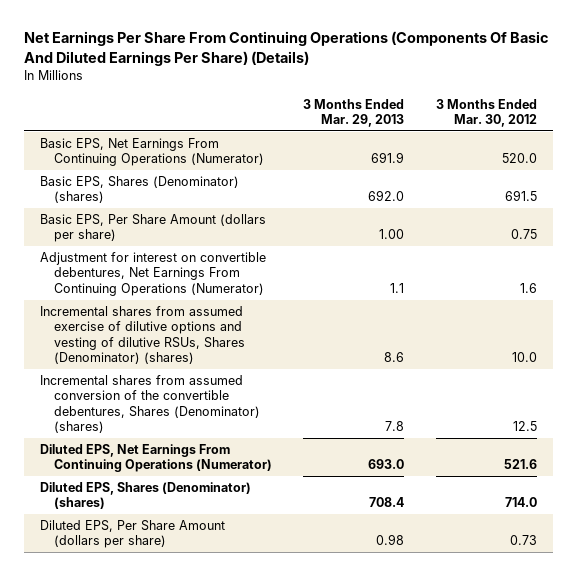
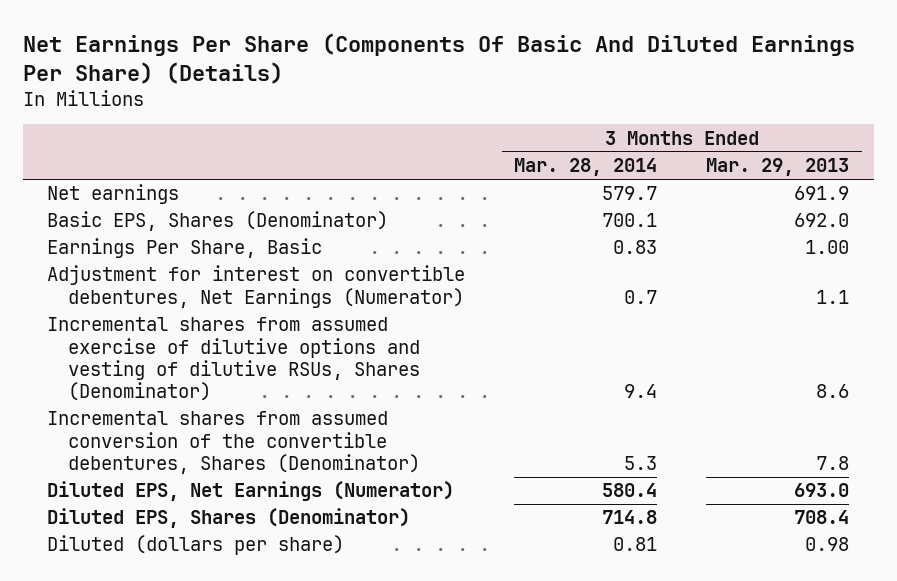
[23,31,549,67] Net Earnings Per Share From Continuing Operations (Components Of Basic And Diluted Earnings Per Share) (Details) -> [22,32,855,84] Net Earnings Per Share (Components Of Basic And Diluted Earnings Per Share) (Details)
[436,98,538,128] 3 Months Ended Mar. 30, 2012 -> none
none -> [514,158,658,177] Mar. 28, 2014
[39,214,266,243] Basic EPS, Per Share Amount (dollars per share) -> none
[39,138,264,167] Basic EPS, Net Earnings From Continuing Operations (Numerator) -> [47,184,180,205] Net earnings
[39,176,239,204] Basic EPS, Shares (Denominator) (shares) -> [47,211,389,232] Basic EPS, Shares (Denominator)
none -> [47,238,323,259] Earnings Per Share, Basic
[39,252,266,296] Adjustment for interest on convertible debentures, Net Earnings From Continuing Operations (Numerator) -> [47,265,466,308] Adjustment for interest on convertible debentures, Net Earnings (Numerator)
[39,306,245,364] Incremental shares from assumed exercise of dilutive options and vesting of dilutive RSUs, Shares (Denominator) (shares) -> [47,317,421,402] Incremental shares from assumed exercise of dilutive options and vesting of dilutive RSUs, Shares (Denominator)
[39,375,260,433] Incremental shares from assumed conversion of the convertible debentures, Shares (Denominator) (shares) -> [47,411,421,475] Incremental shares from assumed conversion of the convertible debentures, Shares (Denominator)
[39,444,272,473] Diluted EPS, Net Earnings From Continuing Operations (Numerator) -> [47,481,455,502] Diluted EPS, Net Earnings (Numerator)
[39,482,251,510] Diluted EPS, Shares (Denominator) (shares) -> [47,508,411,529] Diluted EPS, Shares (Denominator)
[39,520,225,549] Diluted EPS, Per Share Amount (dollars per share) -> [47,535,345,556] Diluted (dollars per share)

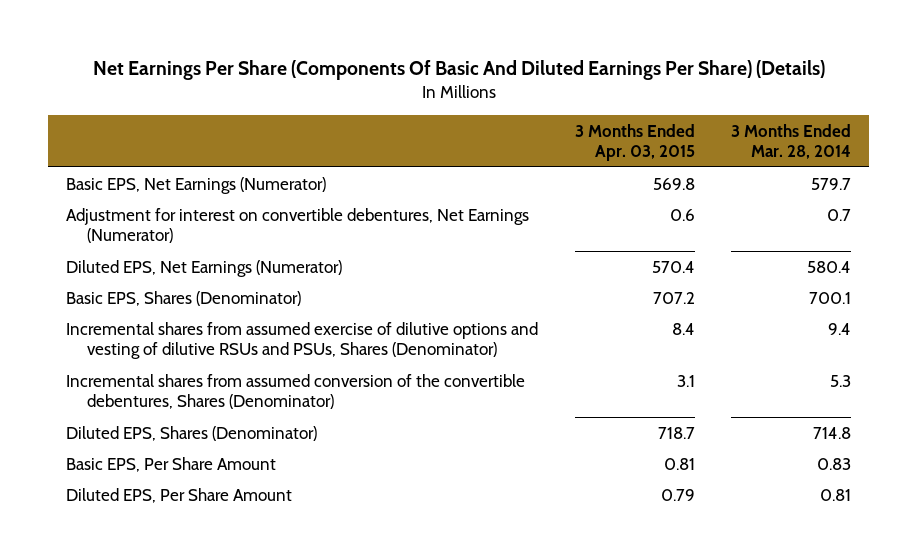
[706,158,850,177] Mar. 29, 2013 -> none
none -> [574,123,695,162] 3 Months Ended Apr. 03, 2015
[47,238,323,259] Earnings Per Share, Basic -> none
[47,184,180,205] Net earnings -> [66,176,327,194] Basic EPS, Net Earnings (Numerator)
[47,317,421,402] Incremental shares from assumed exercise of dilutive options and vesting of dilutive RSUs, Shares (Denominator) -> none
[47,211,389,232] Basic EPS, Shares (Denominator) -> [66,290,302,306] Basic EPS, Shares (Denominator)
none -> [66,321,539,360] Incremental shares from assumed exercise of dilutive options and vesting of dilutive RSUs and PSUs, Shares (Denominator)
[47,411,421,475] Incremental shares from assumed conversion of the convertible debentures, Shares (Denominator) -> [66,373,526,410] Incremental shares from assumed conversion of the convertible debentures, Shares (Denominator)
none -> [66,456,277,472] Basic EPS, Per Share Amount
[47,535,345,556] Diluted (dollars per share) -> [66,487,293,503] Diluted EPS, Per Share Amount

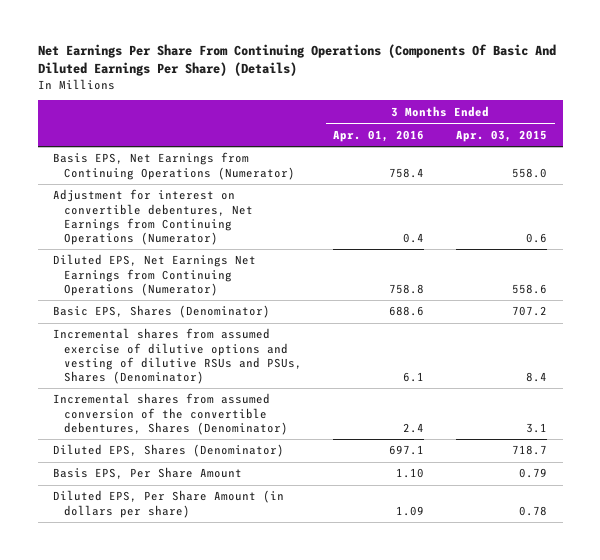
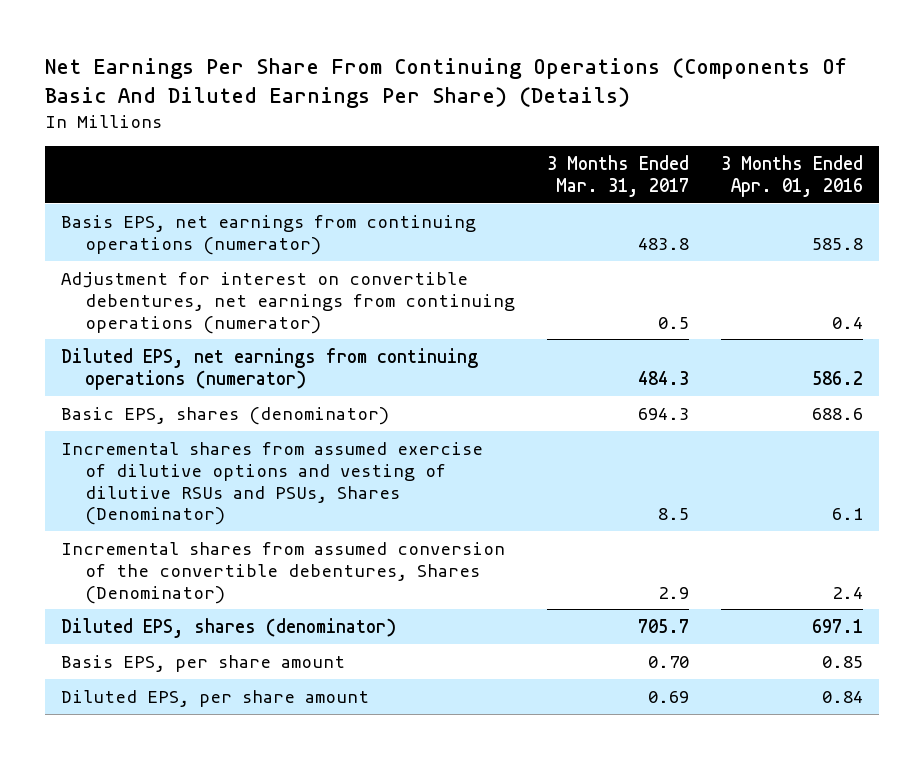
[455,129,547,142] Apr. 03, 2015 -> none
none -> [546,155,689,197] 3 Months Ended Mar. 31, 2017
[53,152,295,180] Basis EPS, Net Earnings from Continuing Operations (Numerator) -> [60,214,476,255] Basis EPS, net earnings from continuing operations (numerator)
[389,167,425,178] 758.4 -> [811,237,863,250] 585.8
[53,189,253,246] Adjustment for interest on convertible debentures, Net Earnings from Continuing Operations (Numerator) -> [60,271,516,334] Adjustment for interest on convertible debentures, net earnings from continuing operations (numerator)
[53,254,257,296] Diluted EPS, Net Earnings Net Earnings from Continuing Operations (Numerator) -> [60,347,478,390] Diluted EPS, net earnings from continuing operations (numerator)
[389,283,425,294] 758.8 -> [811,370,863,385] 586.2
[53,305,271,319] Basic EPS, Shares (Denominator) -> [60,406,389,425] Basic EPS, shares (denominator)
[53,444,285,458] Diluted EPS, Shares (Denominator) -> [60,617,396,638] Diluted EPS, shares (denominator)
[53,467,243,480] Basis EPS, Per Share Amount -> [60,654,345,672] Basis EPS, per share amount
[396,468,425,479] 1.10 -> [821,655,863,668] 0.85
[53,490,285,518] Diluted EPS, Per Share Amount (in dollars per share) -> [60,689,369,707] Diluted EPS, per share amount
[396,505,425,516] 1.09 -> [821,690,863,703] 0.84

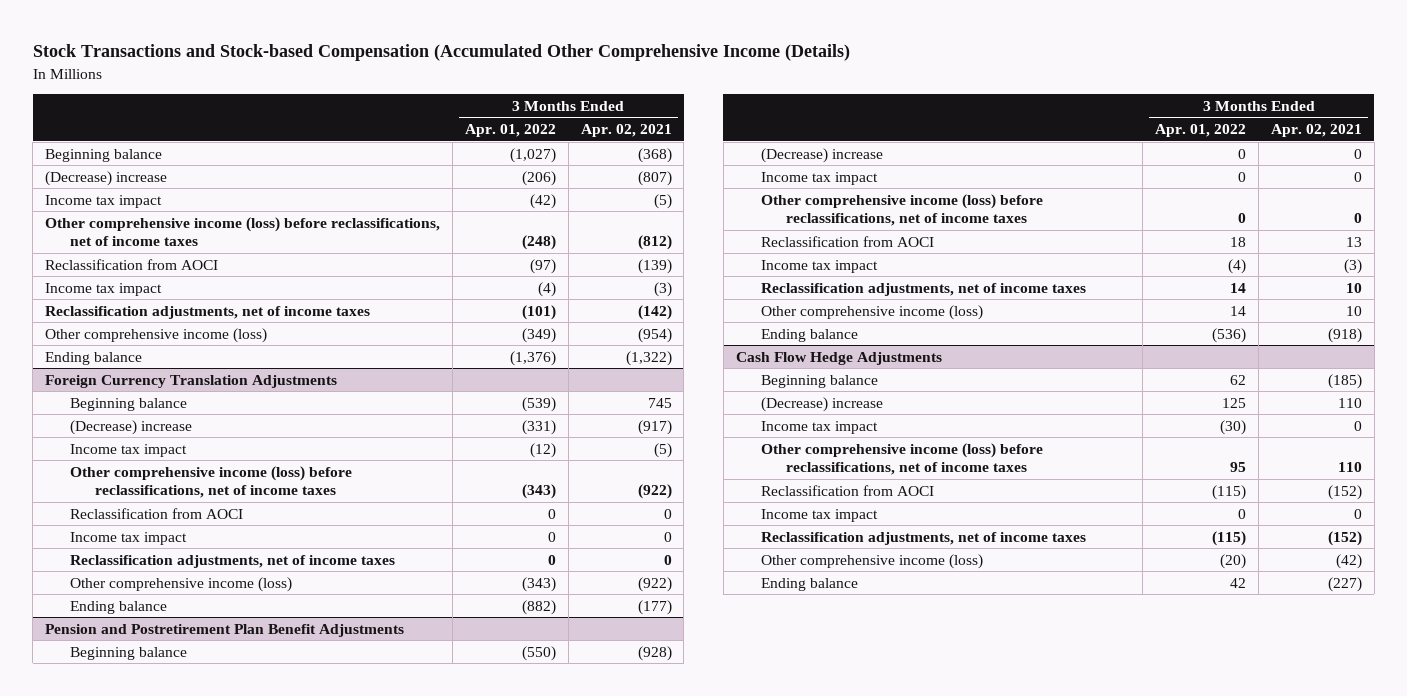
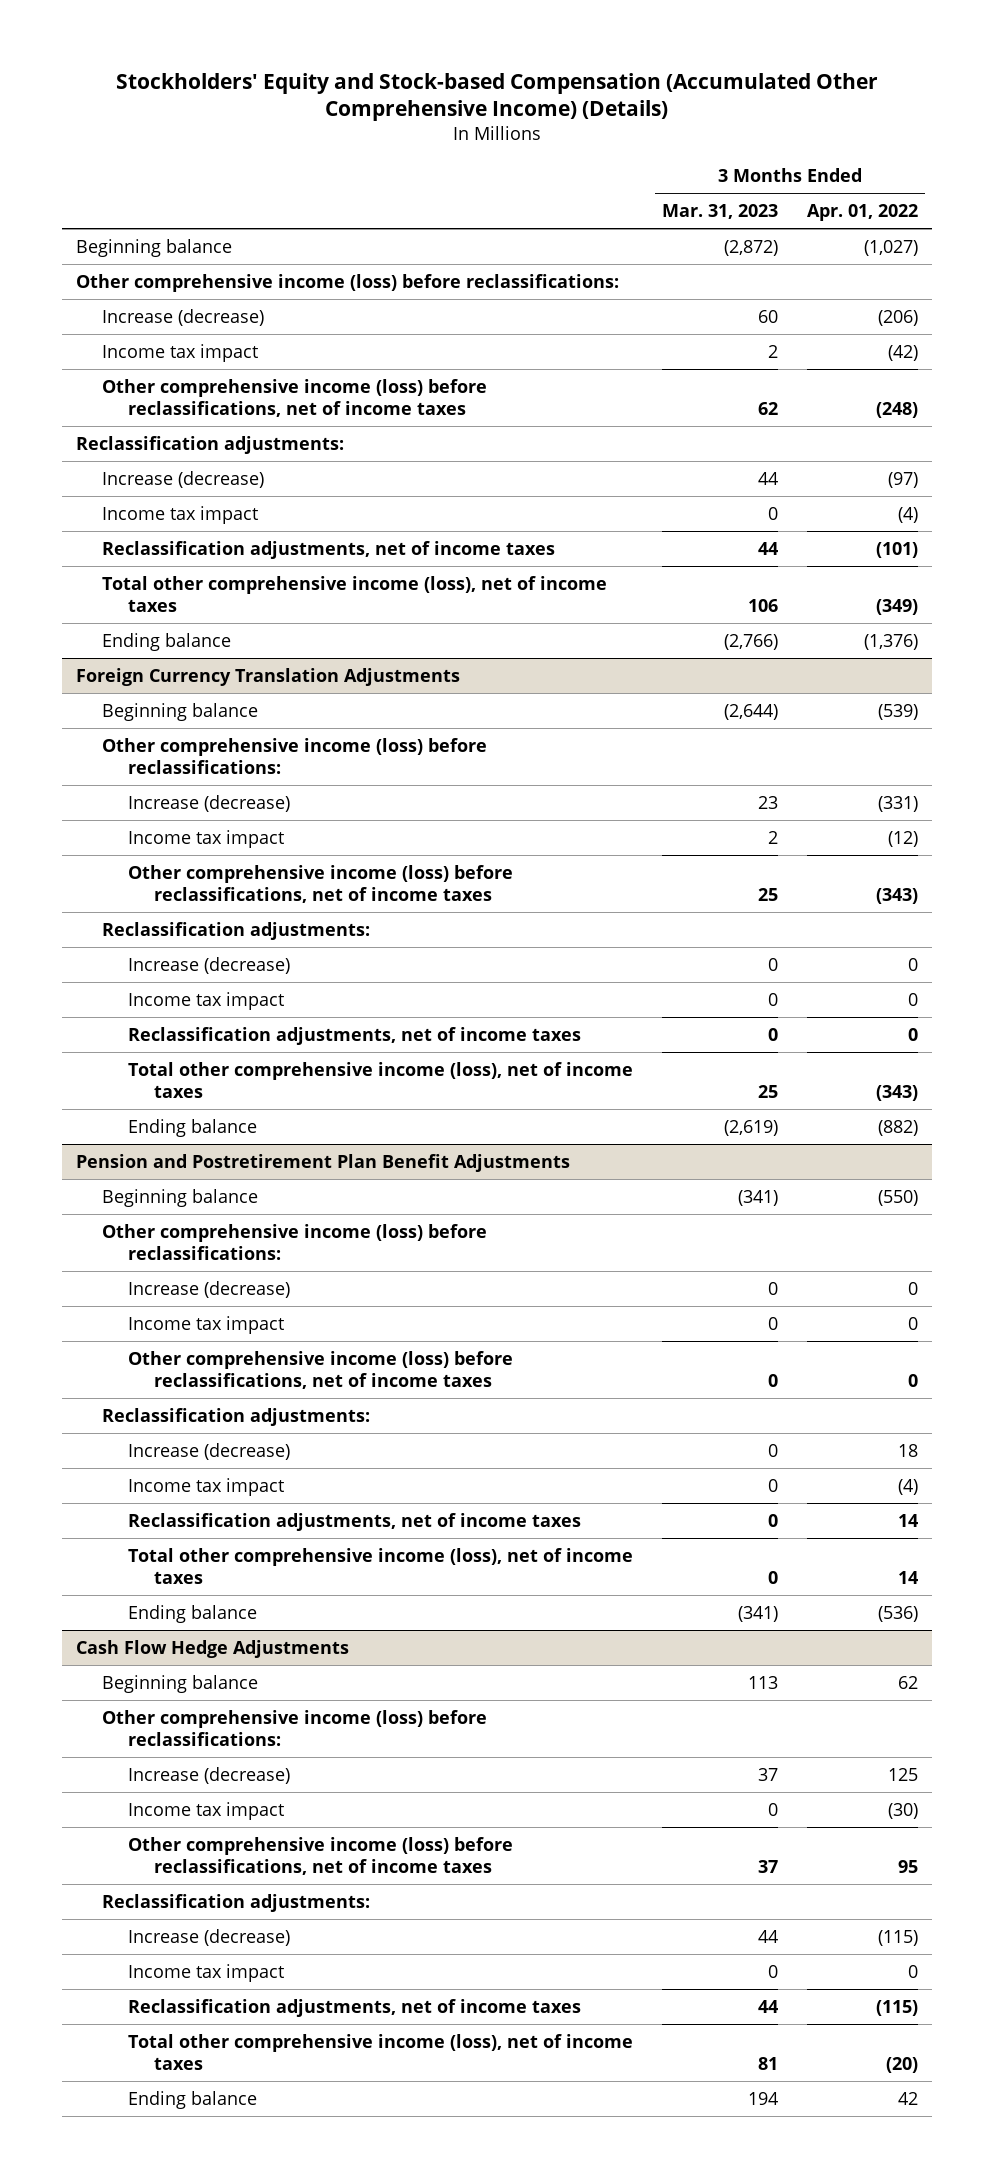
[32,44,850,62] Stock Transactions and Stock-based Compensation (Accumulated Other Comprehensive Income (Details) -> [115,72,878,122] Stockholders' Equity and Stock-based Compensation (Accumulated Other Comprehensive Income) (Details)
[580,124,672,138] Apr. 02, 2021 -> none
none -> [662,203,779,219] Mar. 31, 2023
none -> [75,273,619,292] Other comprehensive income (loss) before reclassifications:
[45,170,168,186] (Decrease) increase -> [102,308,265,326] Increase (decrease)
none -> [75,435,344,454] Reclassification adjustments:
[45,258,219,270] Reclassification from AOCI -> [102,470,265,488] Increase (decrease)
[45,327,268,343] Other comprehensive income (loss) -> [102,575,608,612] Total other comprehensive income (loss), net of income taxes
none -> [102,737,488,774] Other comprehensive income (loss) before reclassifications:
[70,419,193,435] (Decrease) increase -> [128,794,291,812] Increase (decrease)
none -> [102,921,371,940] Reclassification adjustments:
[70,507,244,519] Reclassification from AOCI -> [128,956,291,974] Increase (decrease)
[70,576,293,592] Other comprehensive income (loss) -> [128,1061,634,1098] Total other comprehensive income (loss), net of income taxes
none -> [102,1223,488,1260] Other comprehensive income (loss) before reclassifications:
[760,147,883,163] (Decrease) increase -> [128,1280,291,1298] Increase (decrease)
none -> [102,1407,371,1426] Reclassification adjustments:
[760,235,934,247] Reclassification from AOCI -> [128,1442,291,1460] Increase (decrease)
[760,304,983,320] Other comprehensive income (loss) -> [128,1547,634,1584] Total other comprehensive income (loss), net of income taxes
none -> [102,1709,488,1746] Other comprehensive income (loss) before reclassifications:
[760,396,883,412] (Decrease) increase -> [128,1766,291,1784] Increase (decrease)
none -> [102,1893,371,1912] Reclassification adjustments:
[760,484,934,496] Reclassification from AOCI -> [128,1928,291,1946] Increase (decrease)
[760,553,983,569] Other comprehensive income (loss) -> [128,2033,634,2070] Total other comprehensive income (loss), net of income taxes

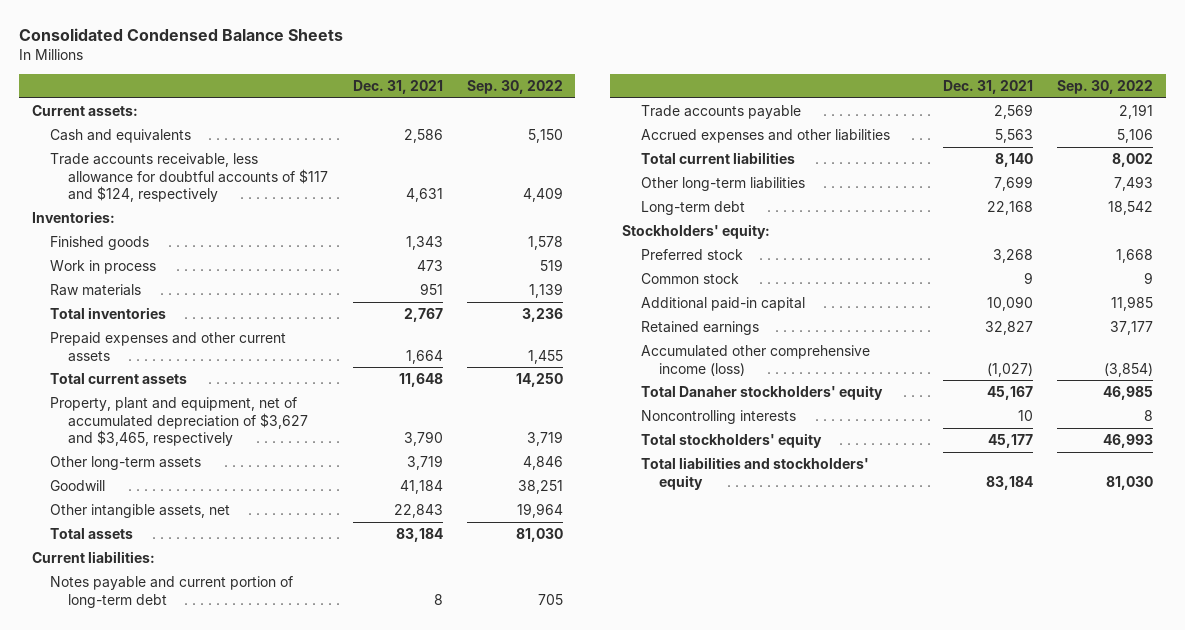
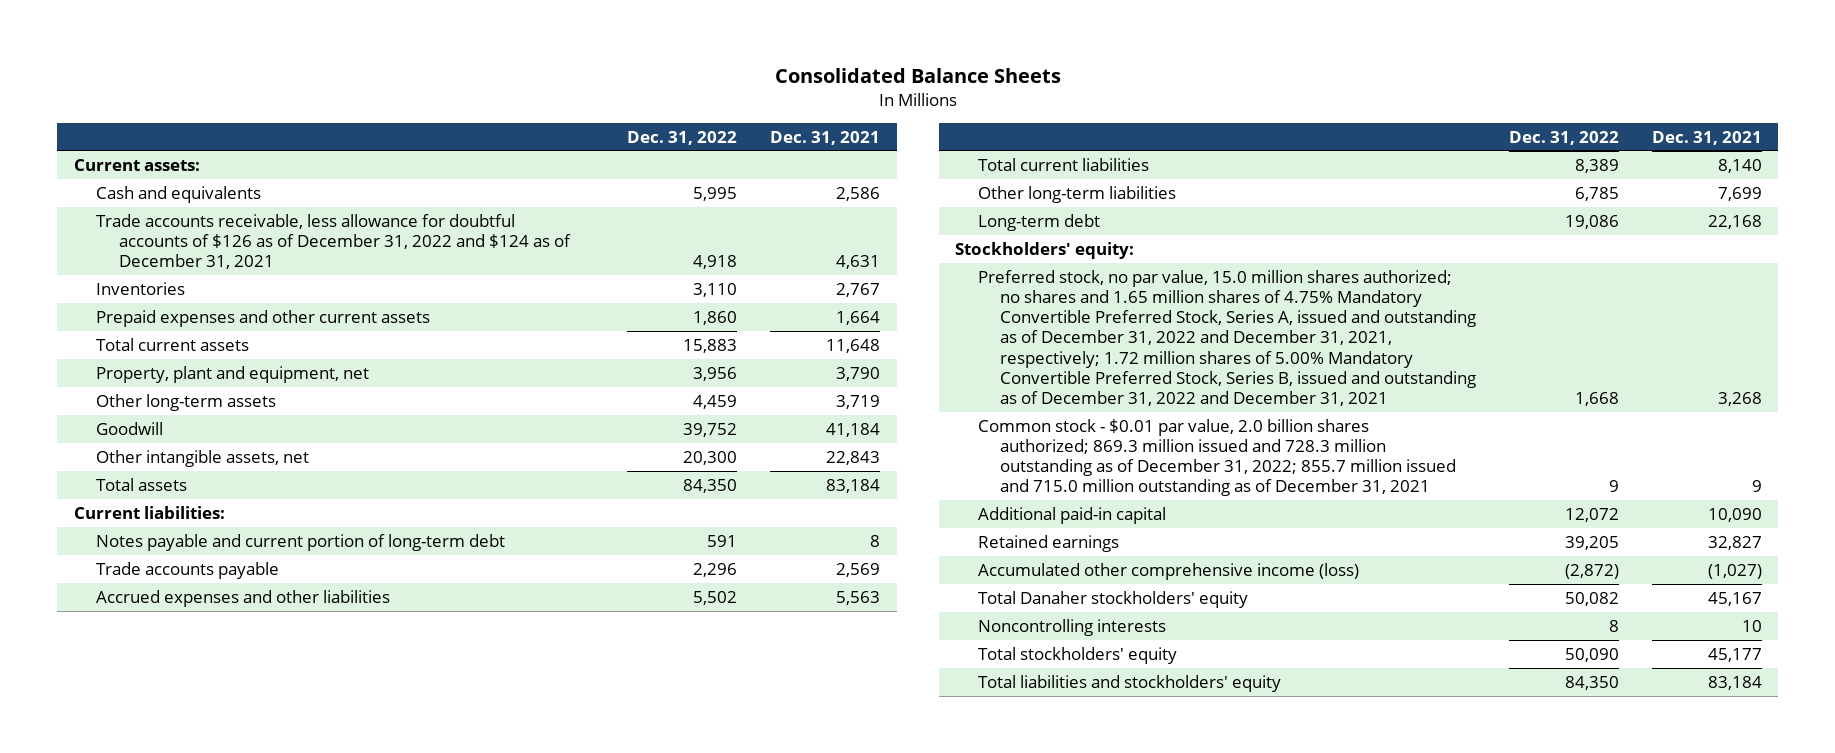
[19,28,344,42] Consolidated Condensed Balance Sheets -> [774,68,1061,84] Consolidated Balance Sheets
[466,79,563,94] Sep. 30, 2022 -> none
none -> [627,130,738,145] Dec. 31, 2022
[31,210,115,223] Inventories: -> none
[49,235,149,250] Finished goods -> none
[49,259,156,274] Work in process -> none
[49,283,141,296] Raw materials -> none
[49,152,329,203] Trade accounts receivable, less allowance for doubtful accounts of $117 and $124, respectively -> [96,213,571,270] Trade accounts receivable, less allowance for doubtful accounts of $126 as of December 31, 2022 and $124 as of December 31, 2021
[49,306,166,319] Total inventories -> [96,281,186,295] Inventories
[49,396,309,447] Property, plant and equipment, net of accumulated depreciation of $3,627 and $3,465, respectively -> [96,365,370,383] Property, plant and equipment, net
[640,248,743,260] Preferred stock -> [977,269,1477,407] Preferred stock, no par value, 15.0 million shares authorized; no shares and 1.65 million shares of 4.75% Mandatory Convertible Preferred Stock, Series A, issued and outstanding as of December 31, 2022 and December 31, 2021, respectively; 1.72 million shares of 5.00% Mandatory Convertible Preferred Stock, Series B, issued and outstanding as of December 31, 2022 and December 31, 2021
[640,272,739,284] Common stock -> [977,418,1457,497] Common stock - $0.01 par value, 2.0 billion shares authorized; 869.3 million issued and 728.3 million outstanding as of December 31, 2022; 855.7 million issued and 715.0 million outstanding as of December 31, 2021

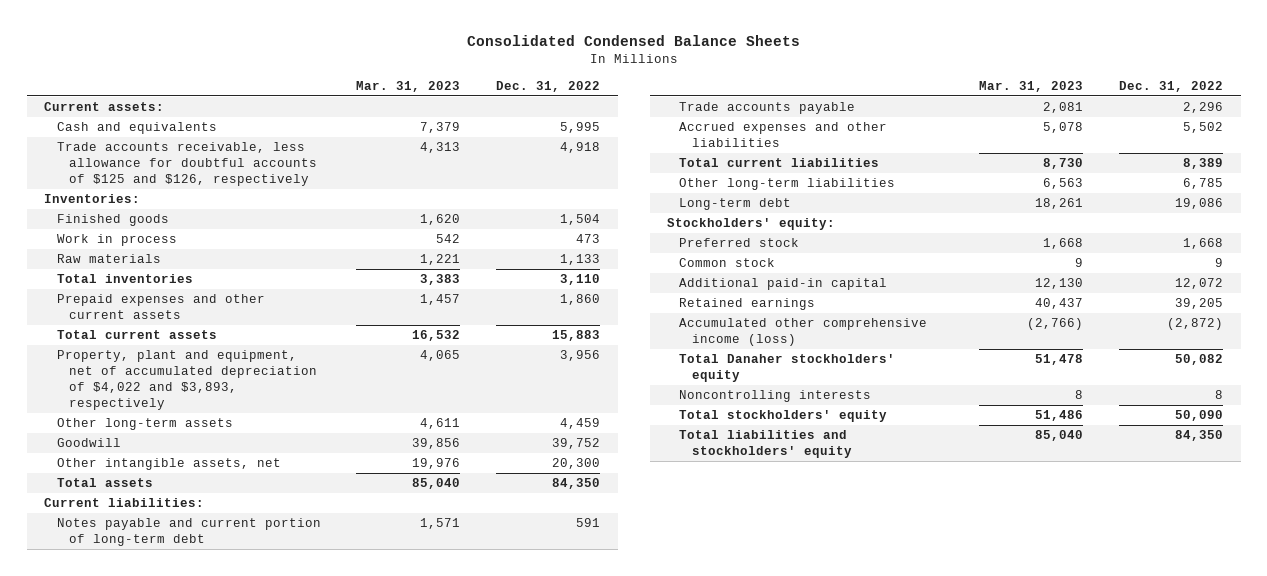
[774,68,1061,84] Consolidated Balance Sheets -> [466,35,800,47] Consolidated Condensed Balance Sheets
[770,130,881,145] Dec. 31, 2021 -> none
none -> [356,81,461,93] Mar. 31, 2023
[96,213,571,270] Trade accounts receivable, less allowance for doubtful accounts of $126 as of December 31, 2022 and $124 as of December 31, 2021 -> [56,142,317,187] Trade accounts receivable, less allowance for doubtful accounts of $125 and $126, respectively
none -> [44,194,141,204] Inventories:
none -> [56,214,169,227] Finished goods
none -> [56,234,177,247] Work in process
none -> [56,254,161,264] Raw materials
[96,281,186,295] Inventories -> [56,274,193,284] Total inventories
[96,365,370,383] Property, plant and equipment, net -> [56,350,317,411] Property, plant and equipment, net of accumulated depreciation of $4,022 and $3,893, respectively
[977,269,1477,407] Preferred stock, no par value, 15.0 million shares authorized; no shares and 1.65 million shares of 4.75% Mandatory Convertible Preferred Stock, Series A, issued and outstanding as of December 31, 2022 and December 31, 2021, respectively; 1.72 million shares of 5.00% Mandatory Convertible Preferred Stock, Series B, issued and outstanding as of December 31, 2022 and December 31, 2021 -> [679,238,800,248] Preferred stock
[977,418,1457,497] Common stock - $0.01 par value, 2.0 billion shares authorized; 869.3 million issued and 728.3 million outstanding as of December 31, 2022; 855.7 million issued and 715.0 million outstanding as of December 31, 2021 -> [679,258,776,268] Common stock

